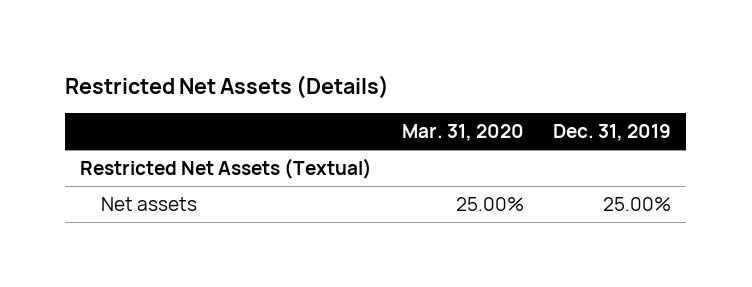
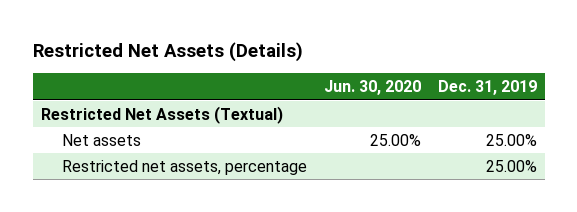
[401,124,524,142] Mar. 31, 2020 -> none
none -> [323,80,421,96] Jun. 30, 2020
none -> [62,159,308,175] Restricted net assets, percentage

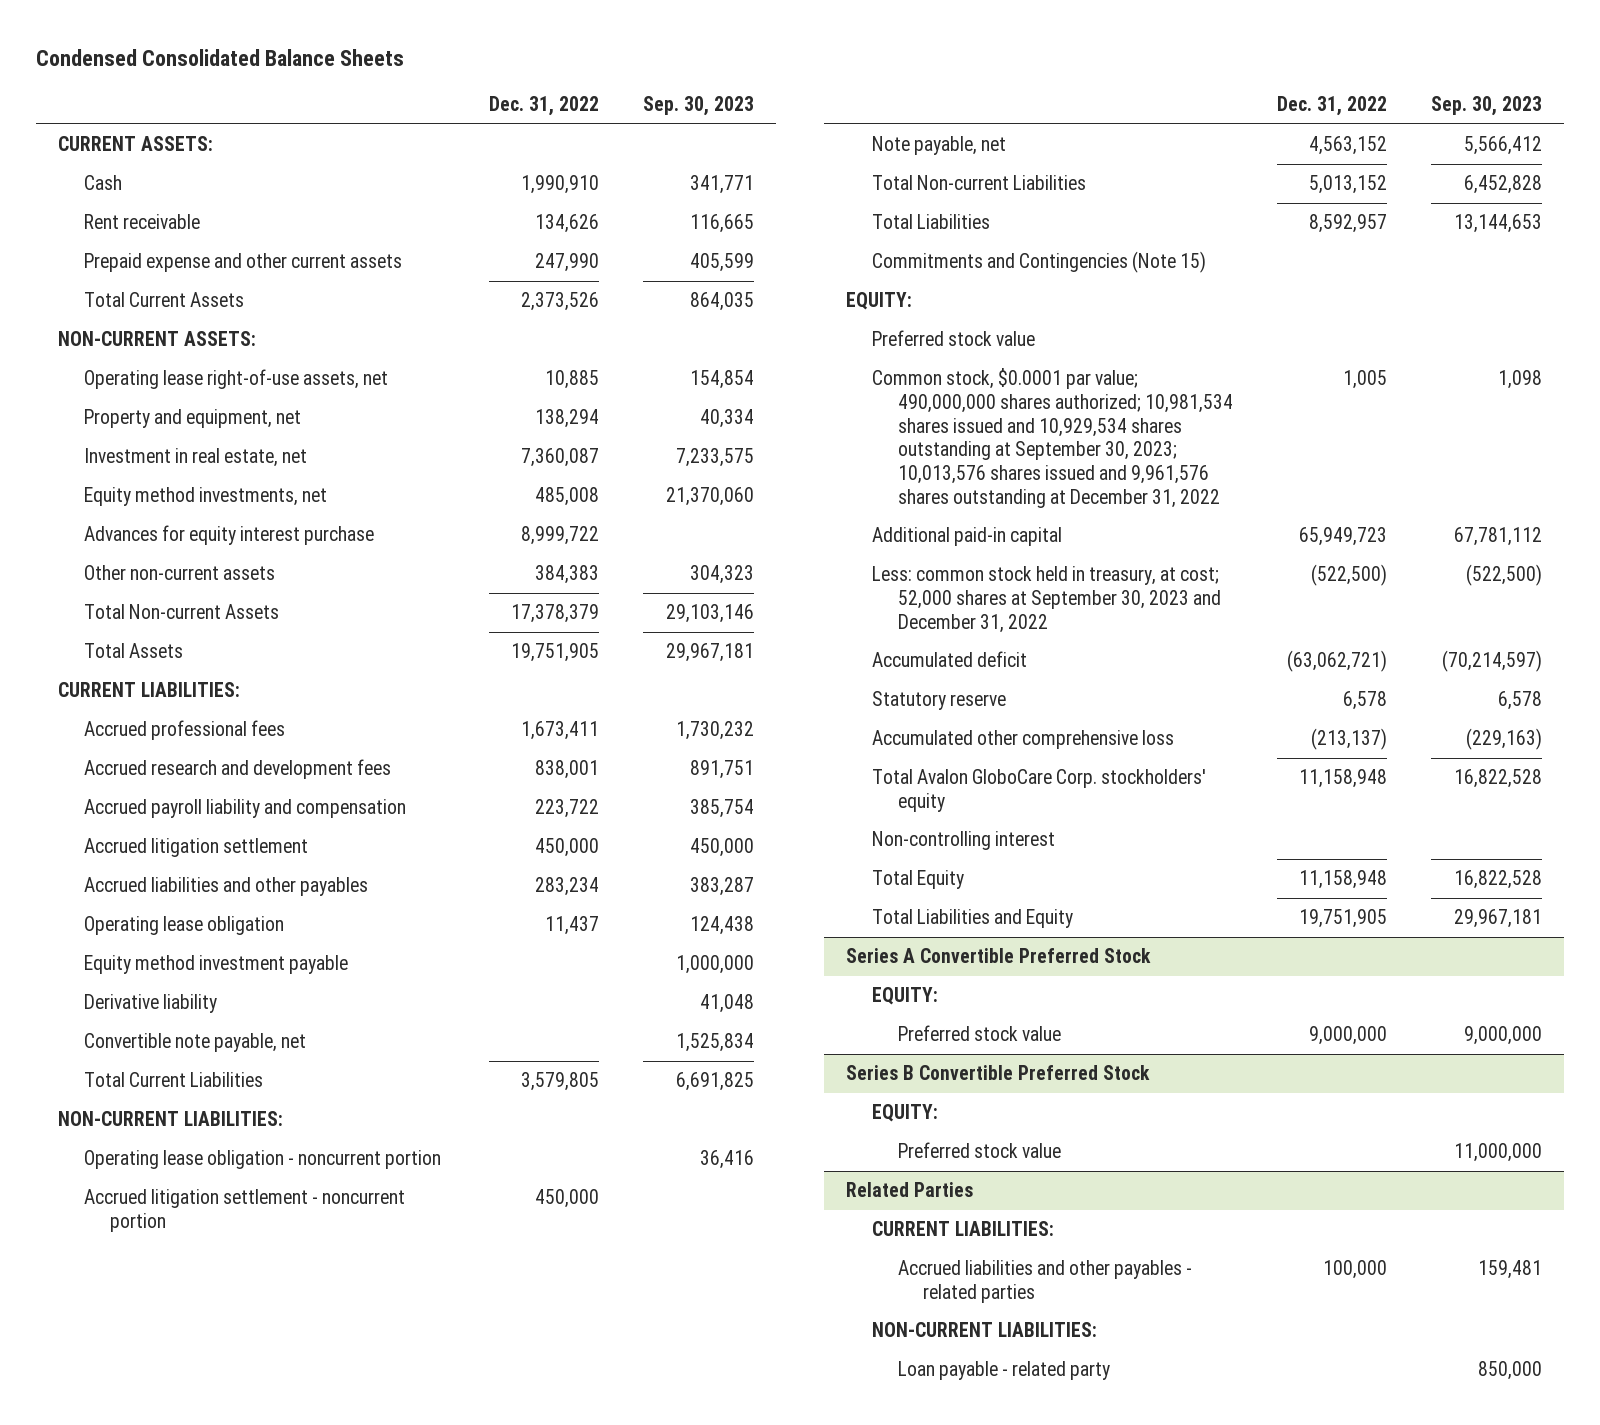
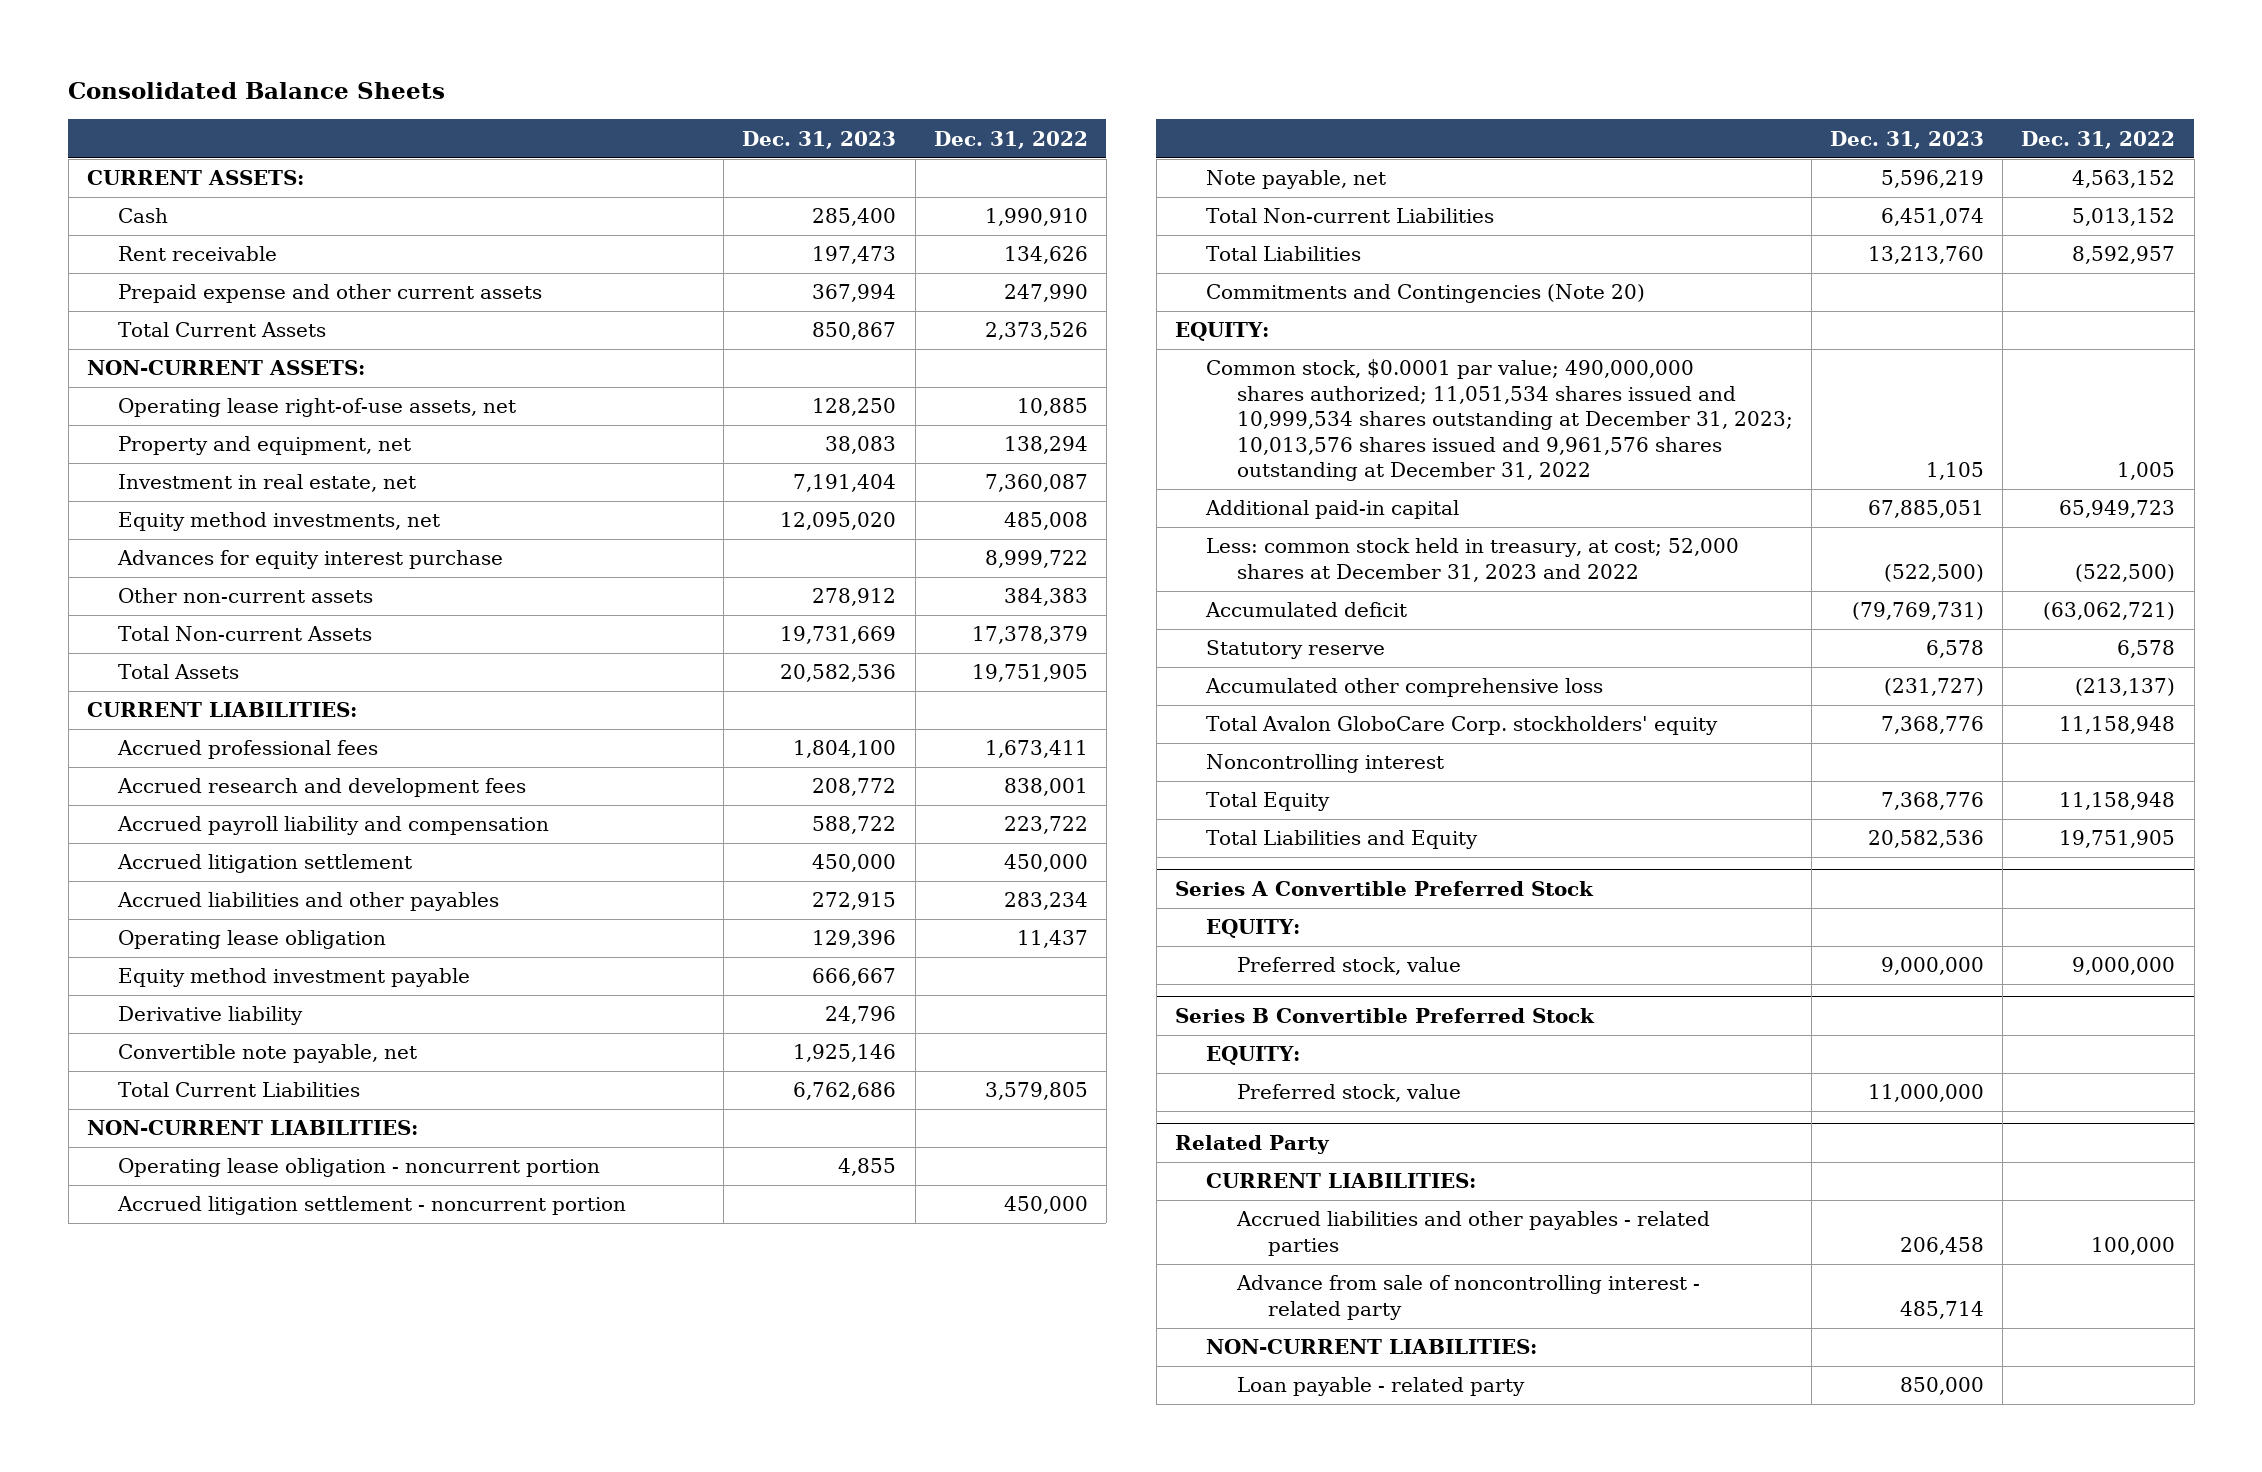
[36,48,405,66] Condensed Consolidated Balance Sheets -> [68,82,446,100] Consolidated Balance Sheets
[642,96,754,117] Sep. 30, 2023 -> none
none -> [742,130,897,149] Dec. 31, 2023
[871,251,1206,274] Commitments and Contingencies (Note 15) -> [1205,284,1645,304] Commitments and Contingencies (Note 20)
[871,330,1035,347] Preferred stock value -> none
[871,368,1233,508] Common stock, $0.0001 par value; 490,000,000 shares authorized; 10,981,534 shares issued and 10,929,534 shares outstanding at September 30, 2023; 10,013,576 shares issued and 9,961,576 shares outstanding at December 31, 2022 -> [1205,359,1794,482] Common stock, $0.0001 par value; 490,000,000 shares authorized; 11,051,534 shares issued and 10,999,534 shares outstanding at December 31, 2023; 10,013,576 shares issued and 9,961,576 shares outstanding at December 31, 2022
[871,566,1221,633] Less: common stock held in treasury, at cost; 52,000 shares at September 30, 2023 and December 31, 2022 -> [1205,538,1739,582] Less: common stock held in treasury, at cost; 52,000 shares at December 31, 2023 and 2022
[871,831,1055,851] Non-controlling interest -> [1205,754,1444,774] Noncontrolling interest
[897,1025,1061,1042] Preferred stock value -> [1237,957,1462,976] Preferred stock, value
[897,1142,1061,1159] Preferred stock value -> [1237,1084,1462,1103] Preferred stock, value
[846,1182,974,1198] Related Parties -> [1174,1135,1330,1155] Related Party
none -> [1236,1275,1701,1320] Advance from sale of noncontrolling interest - related party

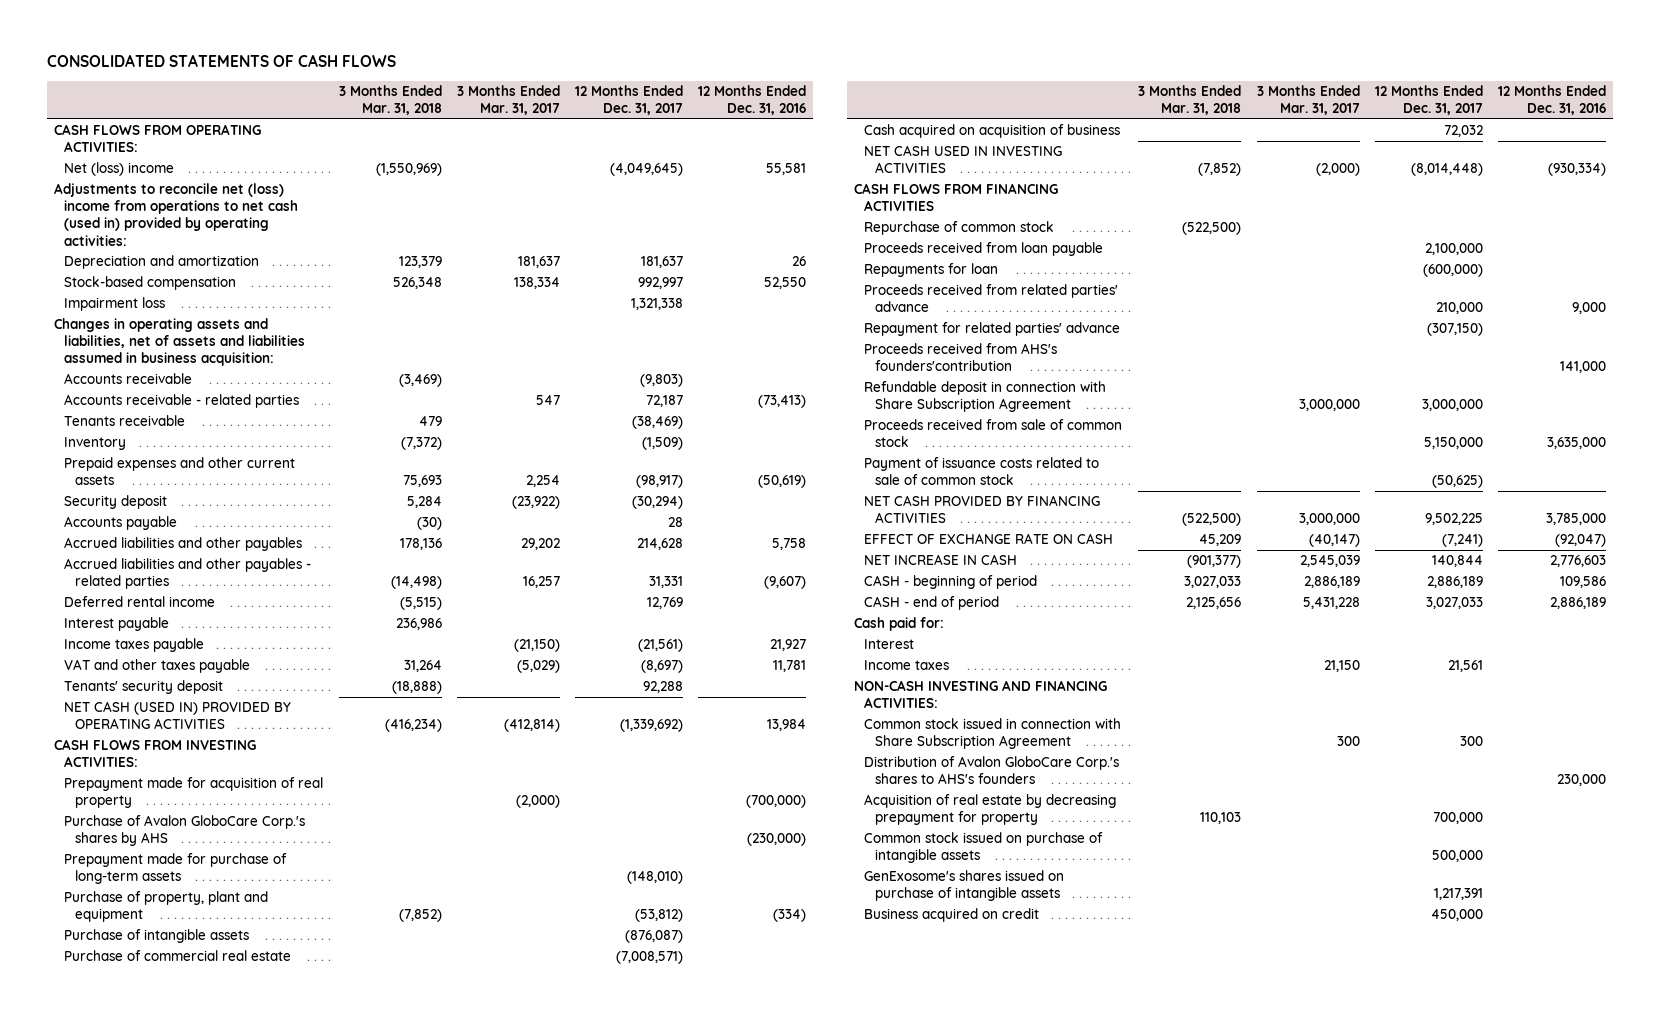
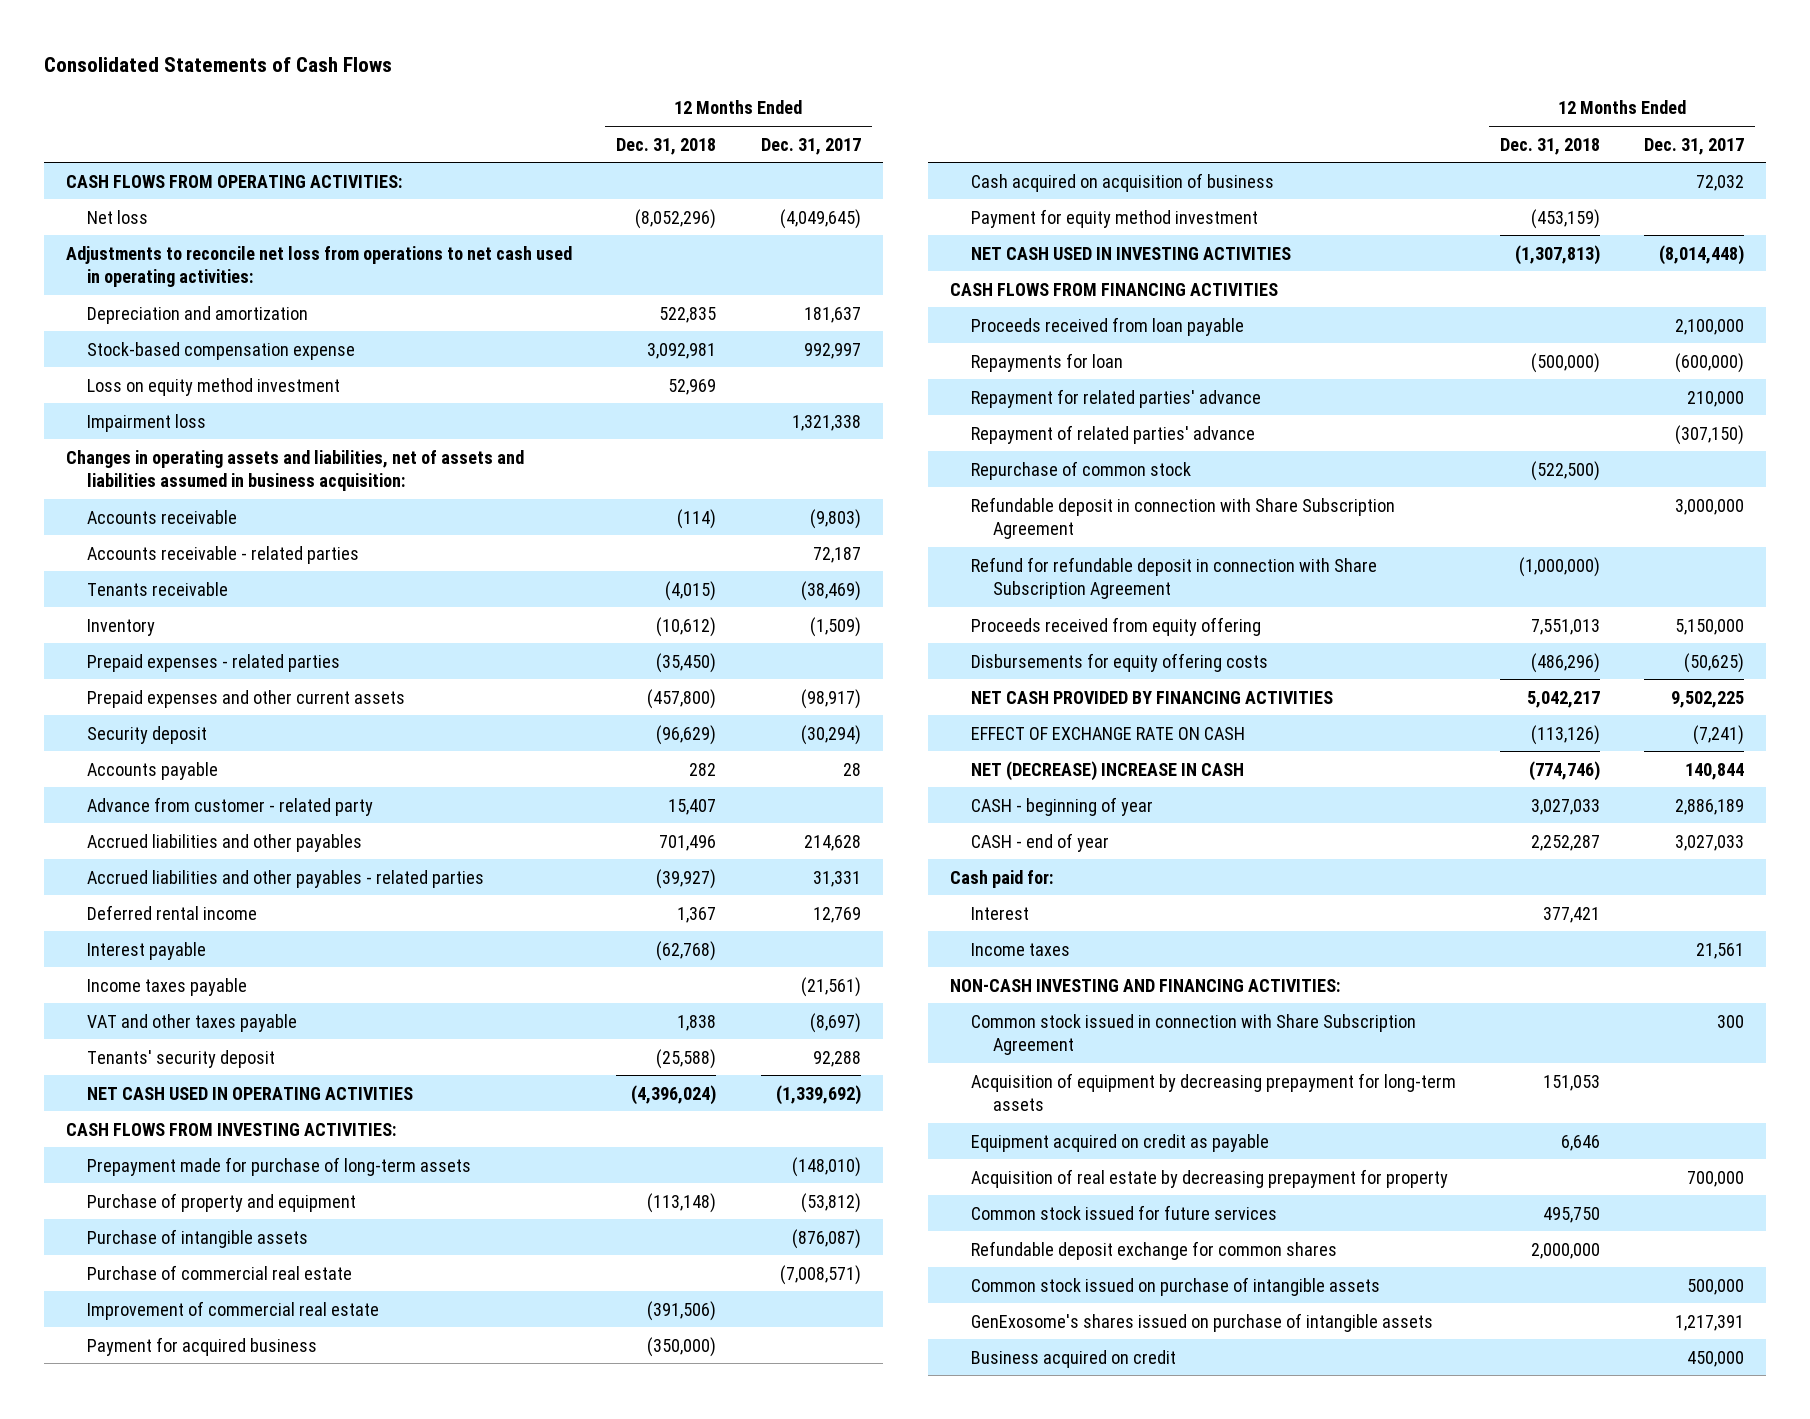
[46,54,396,68] CONSOLIDATED STATEMENTS OF CASH FLOWS -> [43,56,392,72] Consolidated Statements of Cash Flows
[338,84,442,116] 3 Months Ended Mar. 31, 2018 -> none
[456,84,560,116] 3 Months Ended Mar. 31, 2017 -> none
[697,84,806,116] 12 Months Ended Dec. 31, 2016 -> none
none -> [616,137,717,155] Dec. 31, 2018
[64,162,175,177] Net (loss) income -> [87,209,149,224] Net loss
[54,183,299,246] Adjustments to reconcile net (loss) income from operations to net cash (used in) provided by operating activities: -> [65,245,572,287] Adjustments to reconcile net loss from operations to net cash used in operating activities:
[64,276,237,291] Stock-based compensation -> [87,341,356,360] Stock-based compensation expense
none -> [87,377,341,396] Loss on equity method investment
none -> [87,653,341,672] Prepaid expenses - related parties
none -> [87,796,374,816] Advance from customer - related party
[64,701,292,730] NET CASH (USED IN) PROVIDED BY OPERATING ACTIVITIES -> [87,1086,414,1100] NET CASH USED IN OPERATING ACTIVITIES
[64,777,324,809] Prepayment made for acquisition of real property -> none
[64,815,306,847] Purchase of Avalon GloboCare Corp.'s shares by AHS -> none
[64,891,269,923] Purchase of property, plant and equipment -> [87,1192,357,1212] Purchase of property and equipment
none -> [87,1300,380,1320] Improvement of commercial real estate
none -> [87,1336,318,1356] Payment for acquired business
none -> [971,208,1259,228] Payment for equity method investment
[864,343,1058,372] Proceeds received from AHS's founders'contribution -> none
[864,284,1119,313] Proceeds received from related parties' advance -> [971,388,1262,408] Repayment for related parties' advance
[864,322,1121,337] Repayment for related parties' advance -> [971,424,1256,444] Repayment of related parties' advance
[864,221,1055,236] Repurchase of common stock -> [971,460,1192,480] Repurchase of common stock
none -> [971,556,1378,599] Refund for refundable deposit in connection with Share Subscription Agreement
[864,419,1123,448] Proceeds received from sale of common stock -> [971,616,1262,636] Proceeds received from equity offering
[864,457,1100,486] Payment of issuance costs related to sale of common stock -> [971,652,1269,672] Disbursements for equity offering costs
[864,554,1018,566] NET INCREASE IN CASH -> [971,760,1245,781] NET (DECREASE) INCREASE IN CASH
[864,575,1038,590] CASH - beginning of period -> [971,796,1154,816] CASH - beginning of year
[864,596,1000,611] CASH - end of period -> [971,832,1110,852] CASH - end of year
[864,756,1120,785] Distribution of Avalon GloboCare Corp.'s shares to AHS's founders -> none
none -> [971,1072,1457,1111] Acquisition of equipment by decreasing prepayment for long-term assets
none -> [971,1133,1270,1152] Equipment acquired on credit as payable
none -> [971,1204,1278,1220] Common stock issued for future services
none -> [971,1240,1338,1260] Refundable deposit exchange for common shares

